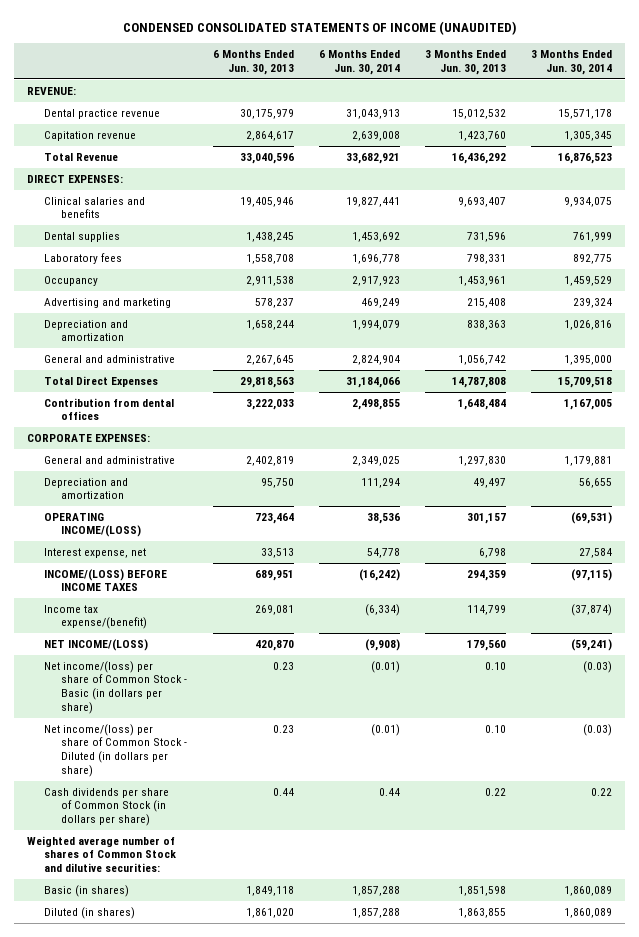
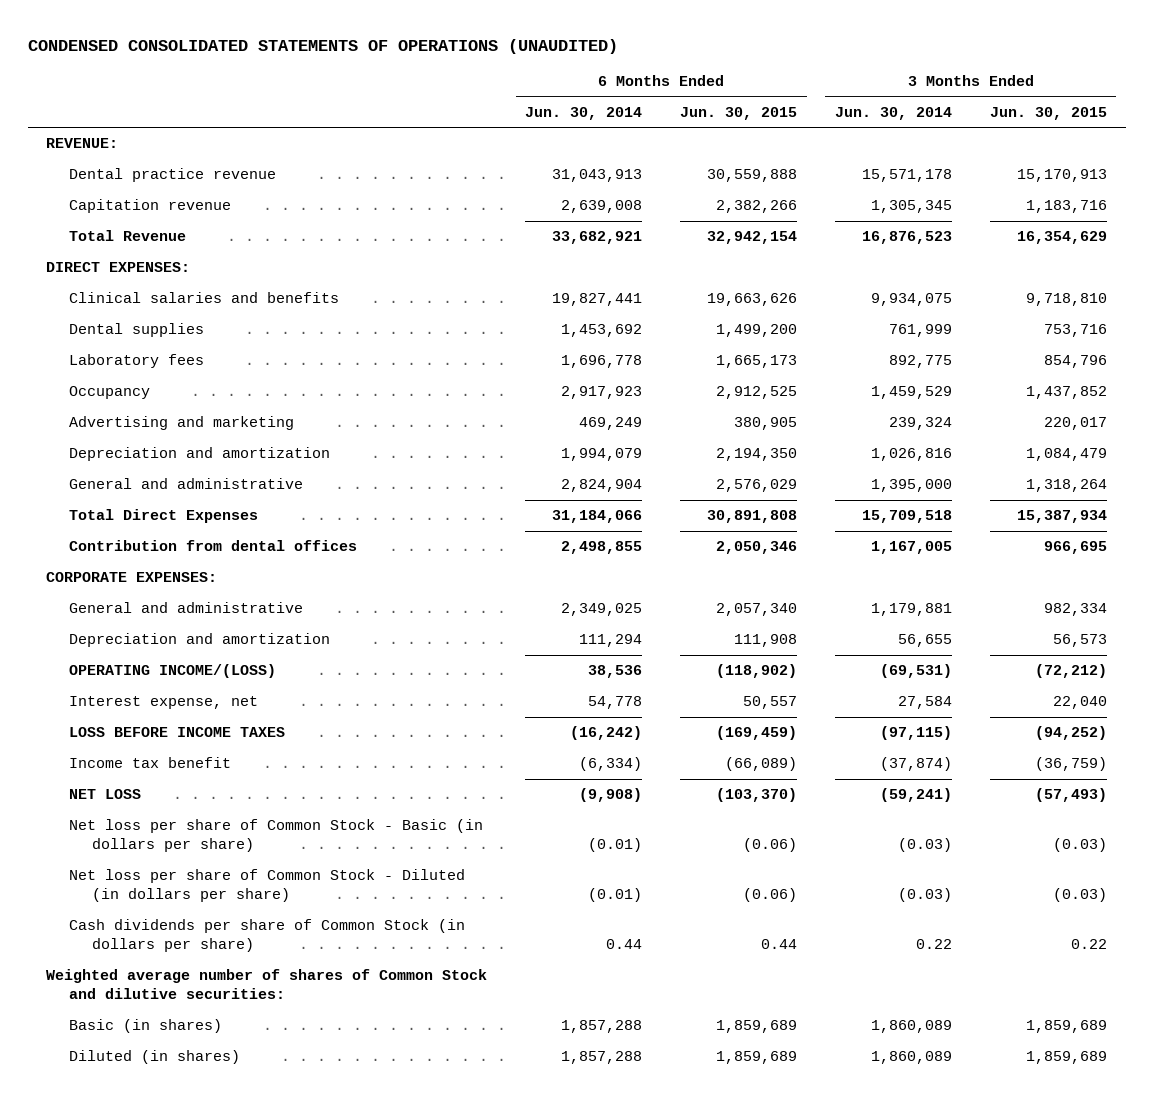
[122,21,516,36] CONDENSED CONSOLIDATED STATEMENTS OF INCOME (UNAUDITED) -> [27,38,618,54] CONDENSED CONSOLIDATED STATEMENTS OF OPERATIONS (UNAUDITED)
[212,50,294,75] 6 Months Ended Jun. 30, 2013 -> none
[425,50,507,75] 3 Months Ended Jun. 30, 2013 -> none
none -> [680,106,798,120] Jun. 30, 2015
none -> [989,106,1107,120] Jun. 30, 2015
[44,568,168,592] INCOME/(LOSS) BEFORE INCOME TAXES -> [69,727,286,738] LOSS BEFORE INCOME TAXES
[44,604,148,630] Income tax expense/(benefit) -> [69,757,232,769] Income tax benefit
[44,638,149,651] NET INCOME/(LOSS) -> [69,789,142,800] NET LOSS
[44,660,188,714] Net income/(loss) per share of Common Stock - Basic (in dollars per share) -> [69,819,484,853] Net loss per share of Common Stock - Basic (in dollars per share)
[44,723,188,777] Net income/(loss) per share of Common Stock - Diluted (in dollars per share) -> [69,869,466,903] Net loss per share of Common Stock - Diluted (in dollars per share)

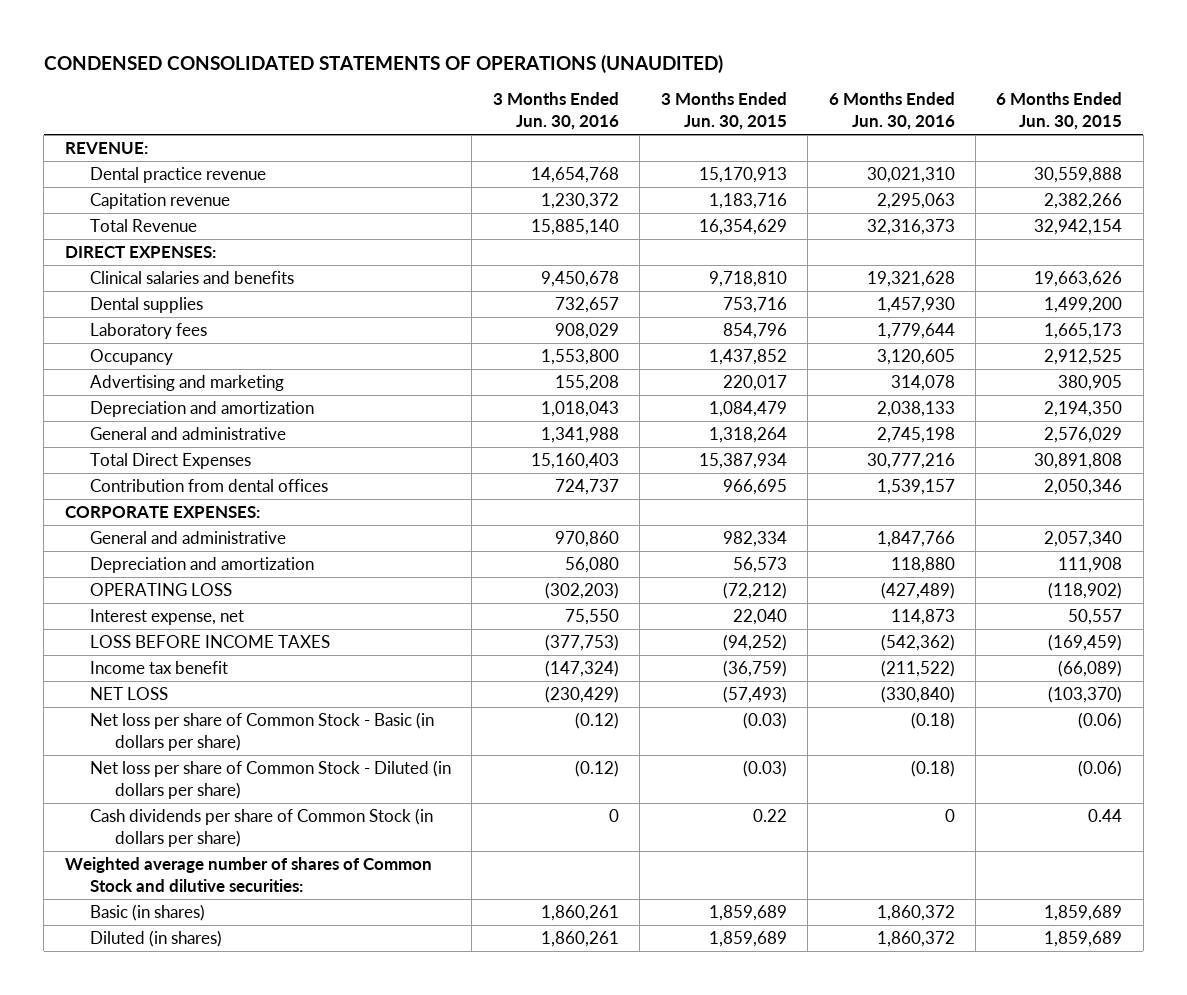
[525,106,643,120] Jun. 30, 2014 -> none
[834,106,952,120] Jun. 30, 2014 -> none
none -> [492,92,619,131] 3 Months Ended Jun. 30, 2016
none -> [828,92,955,131] 6 Months Ended Jun. 30, 2016
[69,664,277,679] OPERATING INCOME/(LOSS) -> [90,583,233,597] OPERATING LOSS

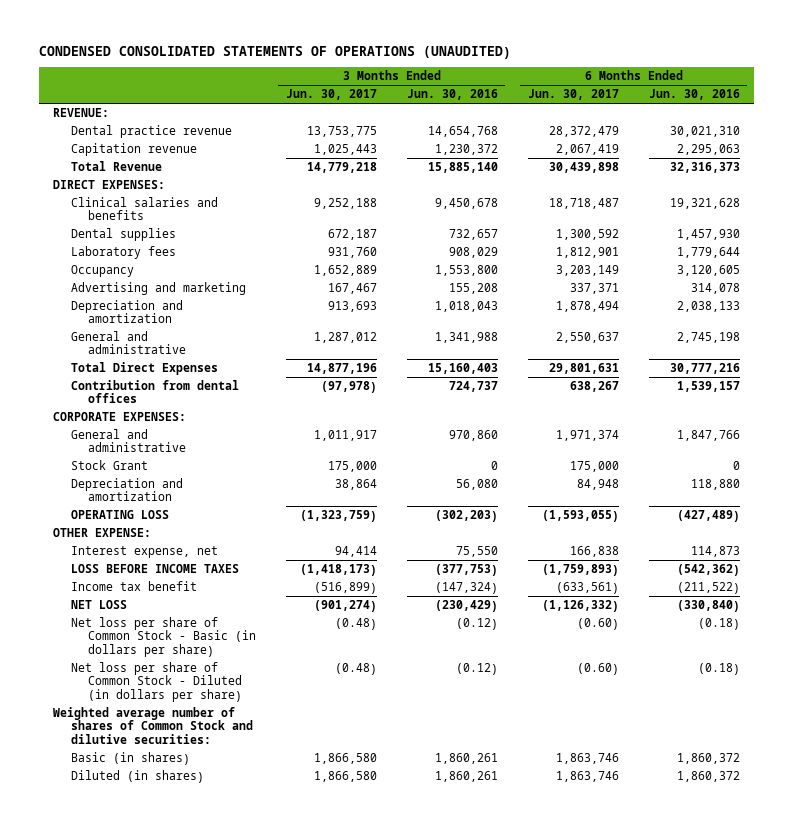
[660,92,787,131] 3 Months Ended Jun. 30, 2015 -> none
[996,92,1123,131] 6 Months Ended Jun. 30, 2015 -> none
none -> [285,89,377,101] Jun. 30, 2017
none -> [527,89,619,101] Jun. 30, 2017
none -> [70,460,148,471] Stock Grant
none -> [53,528,152,538] OTHER EXPENSE:
[90,808,434,847] Cash dividends per share of Common Stock (in dollars per share) -> none

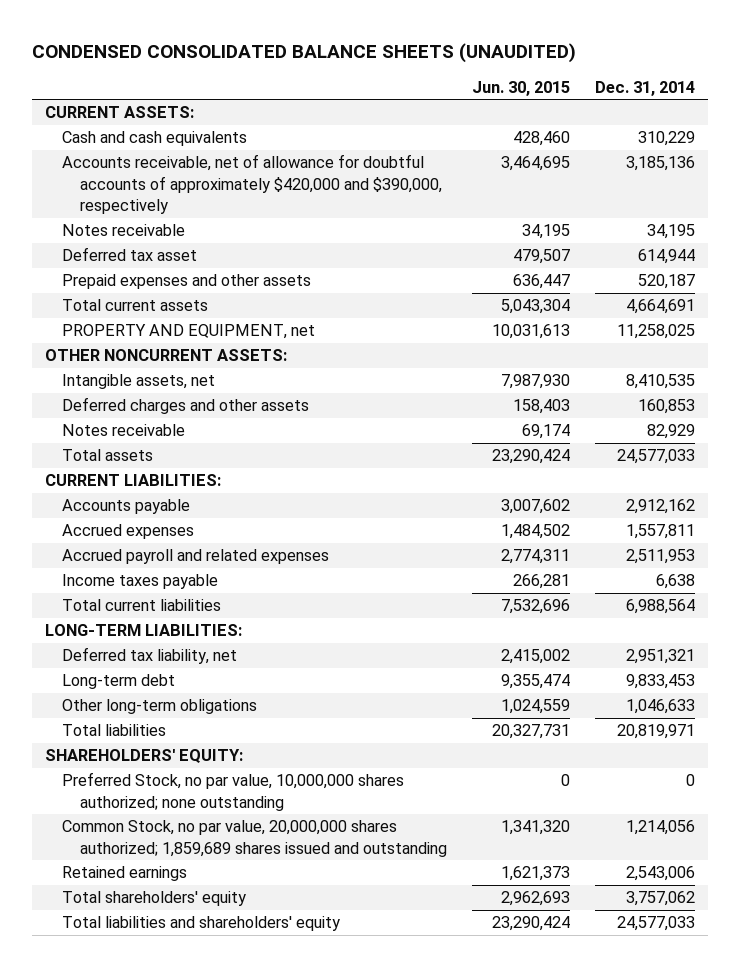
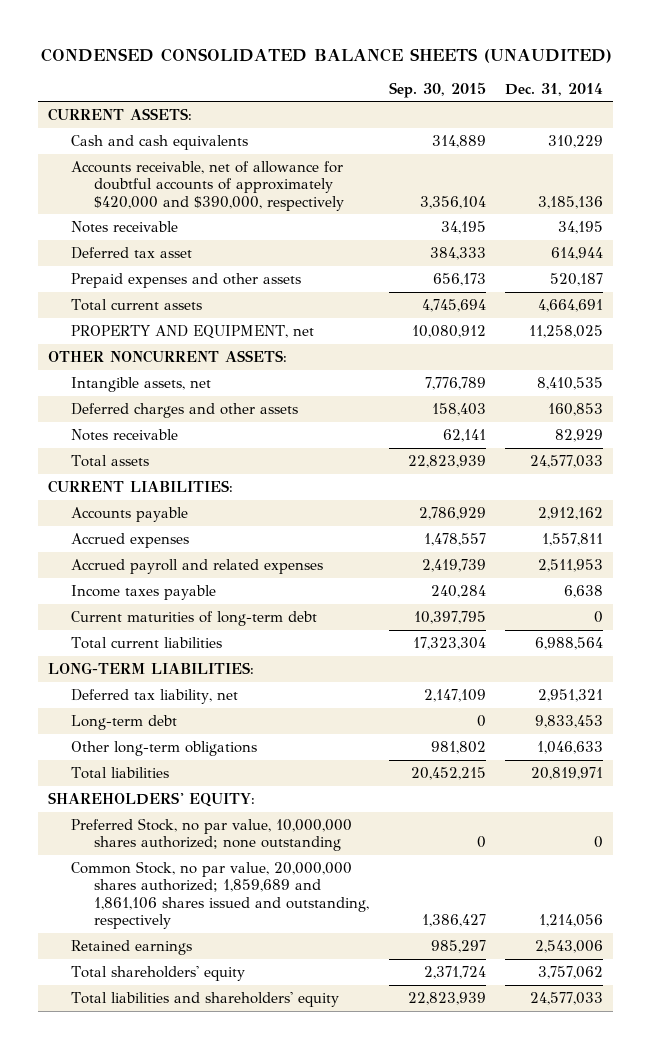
[472,80,571,96] Jun. 30, 2015 -> none
none -> [388,81,486,98] Sep. 30, 2015
none -> [71,610,318,626] Current maturities of long-term debt
[62,820,448,857] Common Stock, no par value, 20,000,000 shares authorized; 1,859,689 shares issued and outstanding -> [71,860,370,929] Common Stock, no par value, 20,000,000 shares authorized; 1,859,689 and 1,861,106 shares issued and outstanding, respectively

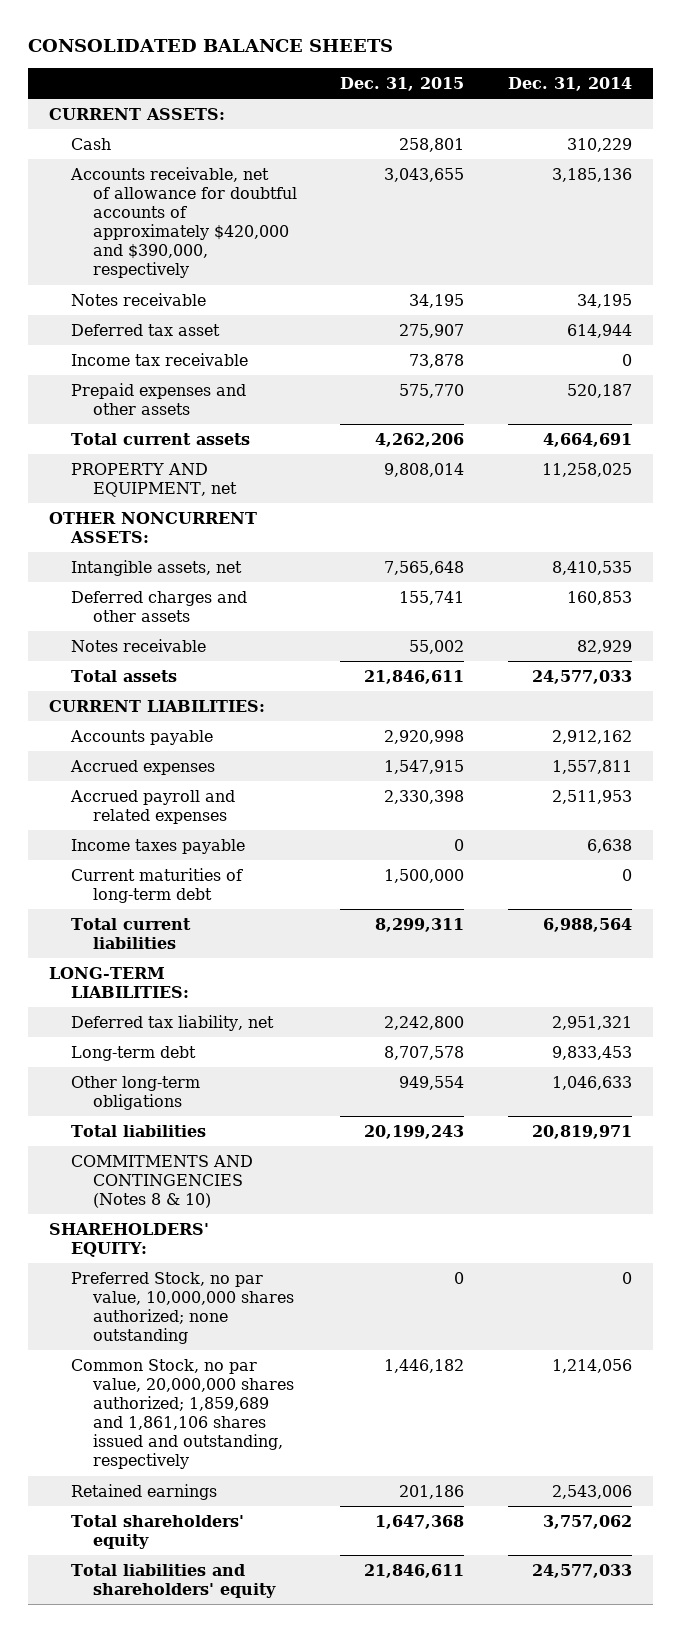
[40,47,612,63] CONDENSED CONSOLIDATED BALANCE SHEETS (UNAUDITED) -> [27,39,393,53] CONSOLIDATED BALANCE SHEETS
[388,81,486,98] Sep. 30, 2015 -> none
none -> [340,76,465,91] Dec. 31, 2015
[71,134,249,150] Cash and cash equivalents -> [71,137,112,150] Cash
none -> [71,352,249,366] Income tax receivable
none -> [71,1154,254,1208] COMMITMENTS AND CONTINGENCIES (Notes 8 & 10)

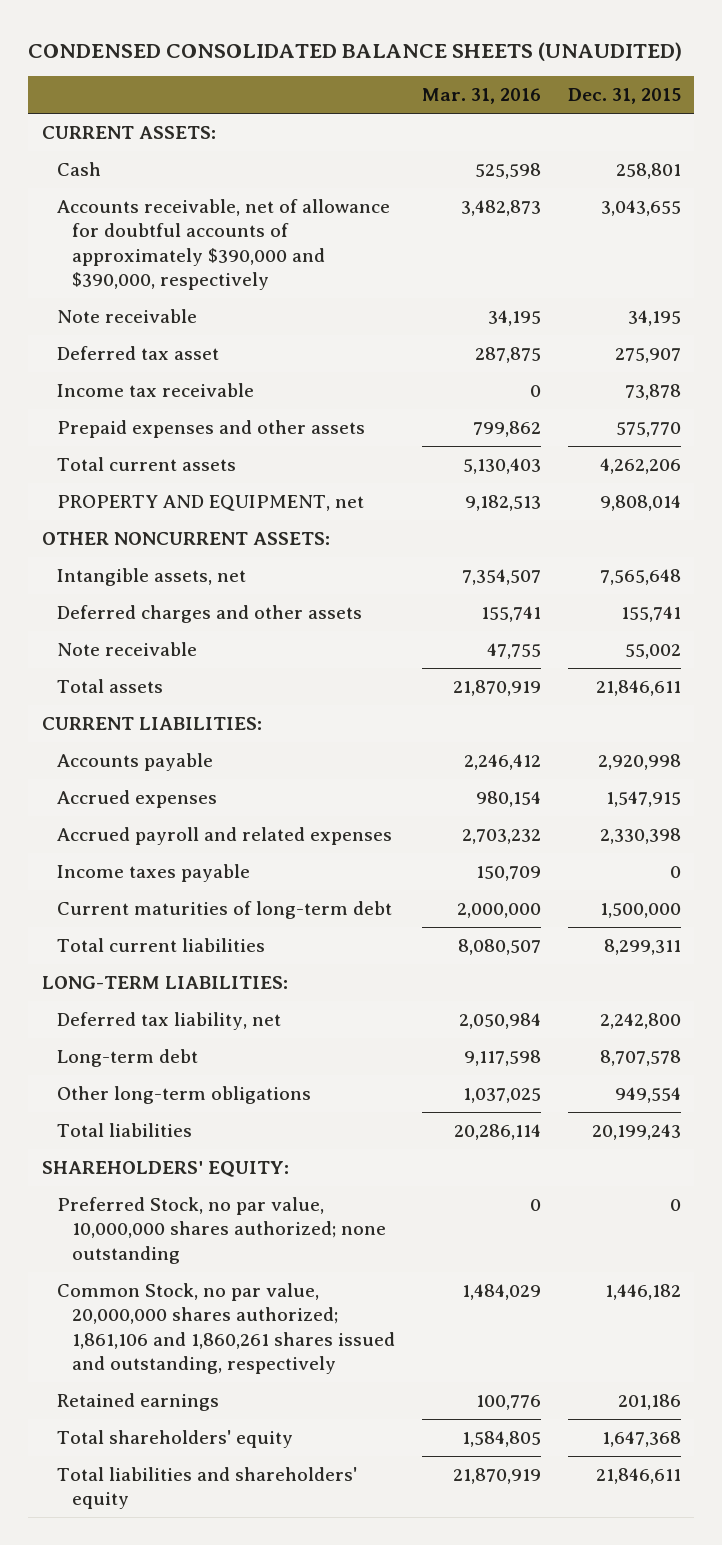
[27,39,393,53] CONSOLIDATED BALANCE SHEETS -> [28,41,683,61] CONDENSED CONSOLIDATED BALANCE SHEETS (UNAUDITED)
[507,76,632,91] Dec. 31, 2014 -> none
none -> [421,88,541,105] Mar. 31, 2016
[70,166,297,279] Accounts receivable, net of allowance for doubtful accounts of approximately $420,000 and $390,000, respectively -> [56,198,390,291] Accounts receivable, net of allowance for doubtful accounts of approximately $390,000 and $390,000, respectively
[71,292,207,306] Notes receivable -> [56,308,197,323] Note receivable
[71,638,207,652] Notes receivable -> [56,641,197,656] Note receivable
[71,1154,254,1208] COMMITMENTS AND CONTINGENCIES (Notes 8 & 10) -> none
[71,1358,294,1470] Common Stock, no par value, 20,000,000 shares authorized; 1,859,689 and 1,861,106 shares issued and outstanding, respectively -> [56,1282,396,1375] Common Stock, no par value, 20,000,000 shares authorized; 1,861,106 and 1,860,261 shares issued and outstanding, respectively

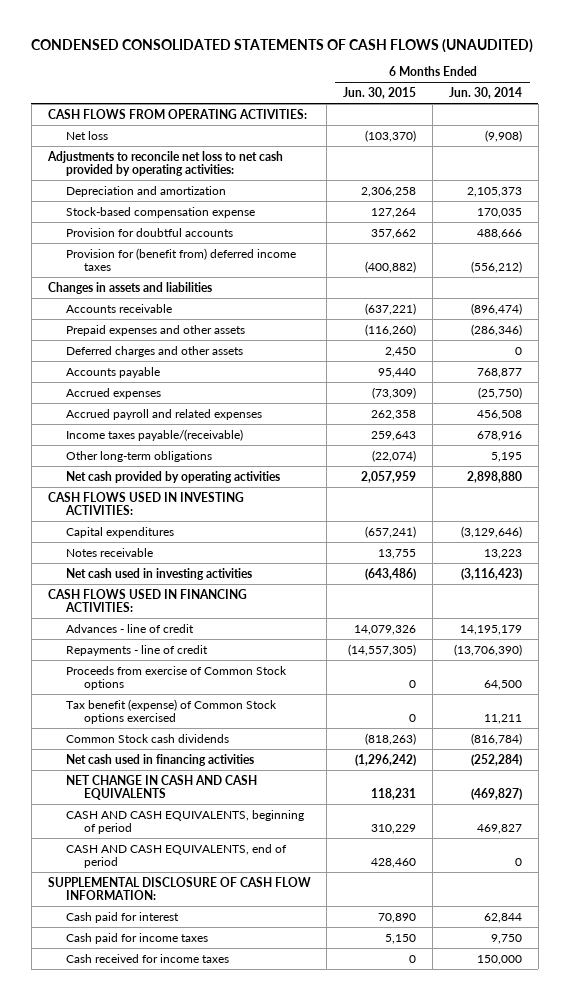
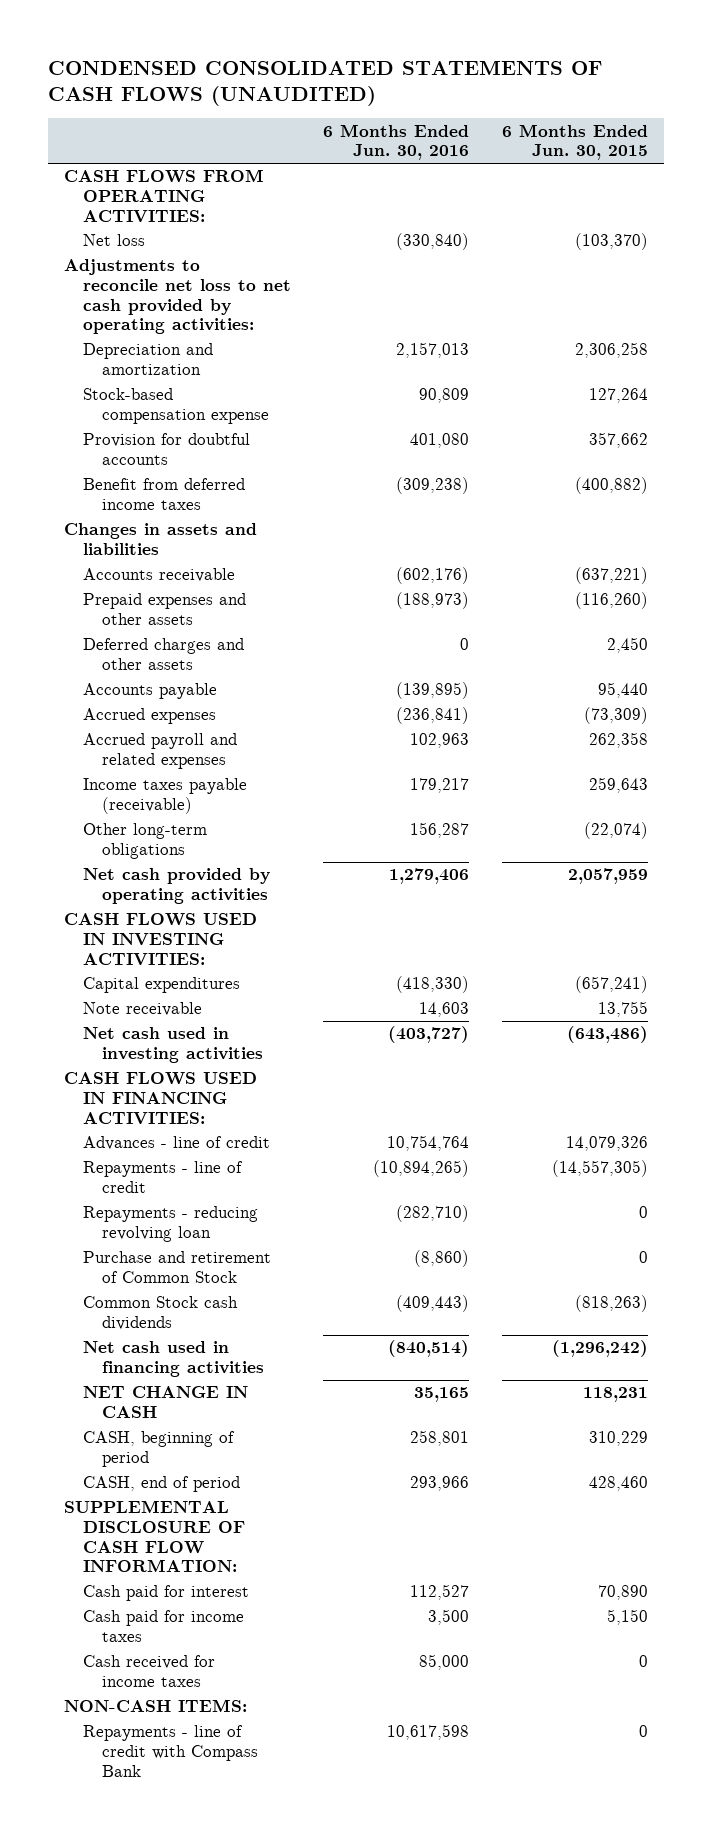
[448,87,522,100] Jun. 30, 2014 -> none
none -> [323,123,470,161] 6 Months Ended Jun. 30, 2016
[65,247,296,272] Provision for (benefit from) deferred income taxes -> [82,478,245,511] Benefit from deferred income taxes
[65,428,243,441] Income taxes payable/(receivable) -> [82,778,247,815] Income taxes payable (receivable)
[65,547,153,557] Notes receivable -> [82,1002,202,1017] Note receivable
[65,665,287,691] Proceeds from exercise of Common Stock options -> none
[65,698,277,725] Tax benefit (expense) of Common Stock options exercised -> none
none -> [82,1206,258,1243] Repayments - reducing revolving loan
none -> [82,1251,271,1284] Purchase and retirement of Common Stock
[65,774,257,801] NET CHANGE IN CASH AND CASH EQUIVALENTS -> [82,1386,248,1419] NET CHANGE IN CASH
[65,809,304,835] CASH AND CASH EQUIVALENTS, beginning of period -> [82,1431,235,1468] CASH, beginning of period
[65,843,287,869] CASH AND CASH EQUIVALENTS, end of period -> [82,1476,240,1493] CASH, end of period
none -> [64,1699,248,1713] NON-CASH ITEMS:
none -> [82,1725,258,1777] Repayments - line of credit with Compass Bank

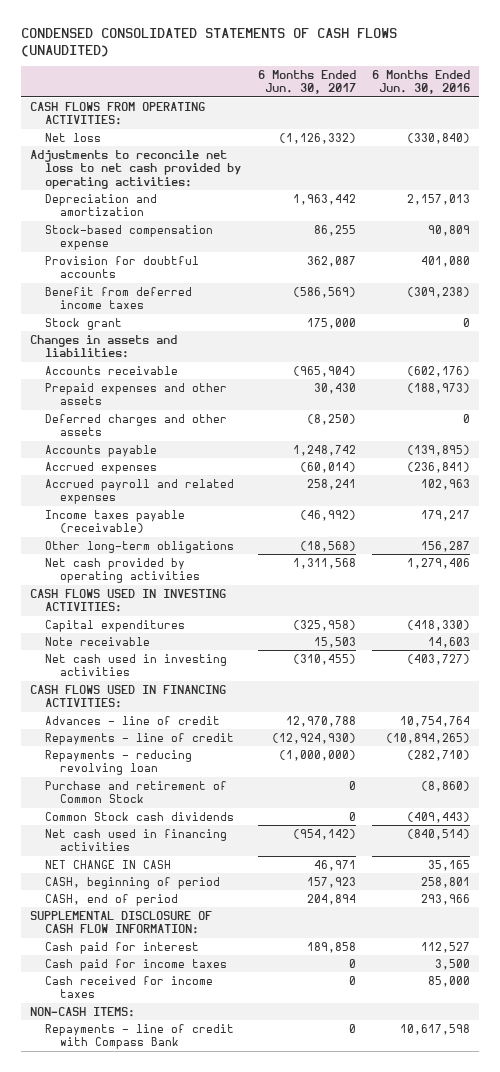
[501,123,648,161] 6 Months Ended Jun. 30, 2015 -> none
none -> [257,69,356,95] 6 Months Ended Jun. 30, 2017
none -> [44,317,122,330] Stock grant
[64,523,258,556] Changes in assets and liabilities -> [29,334,177,359] Changes in assets and liabilities:

